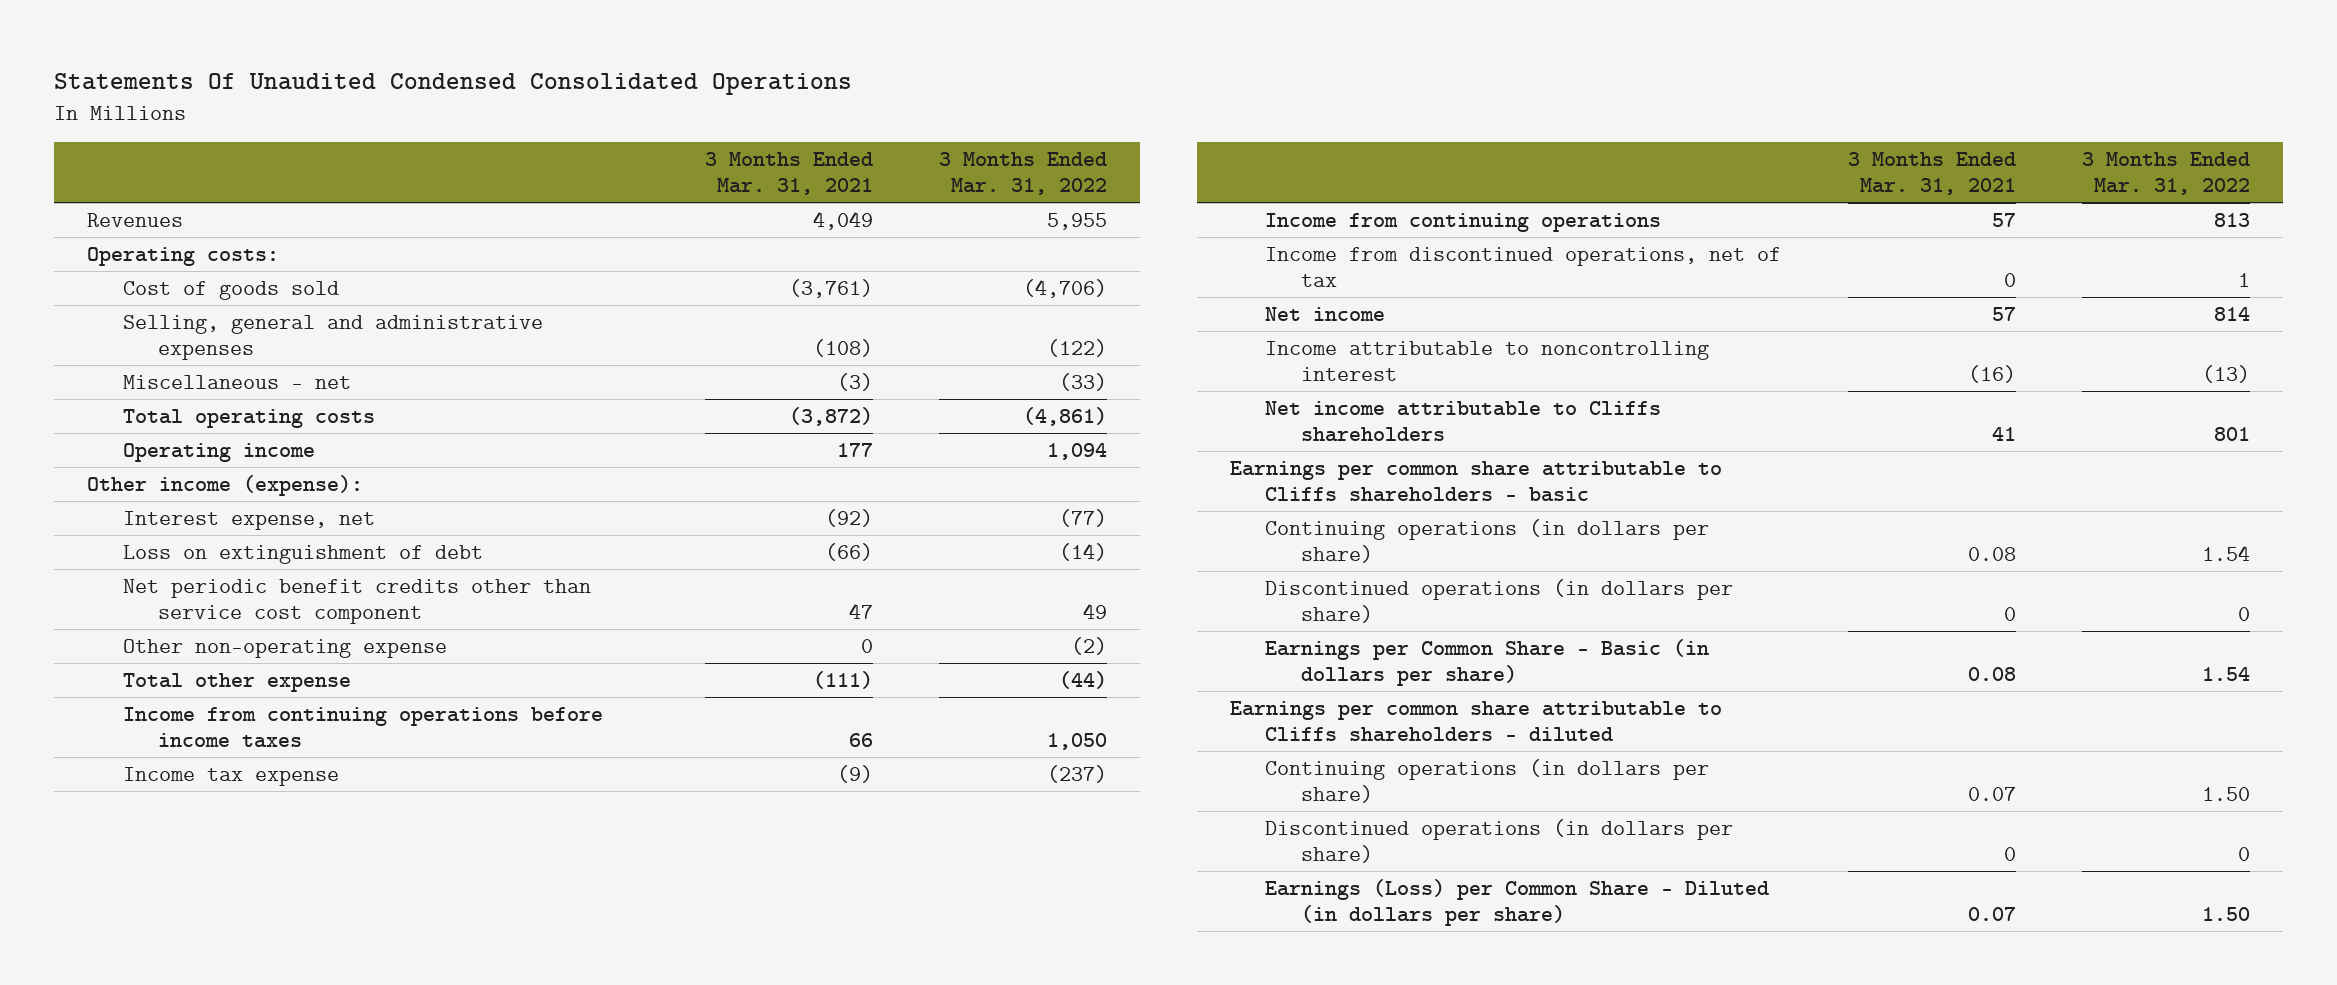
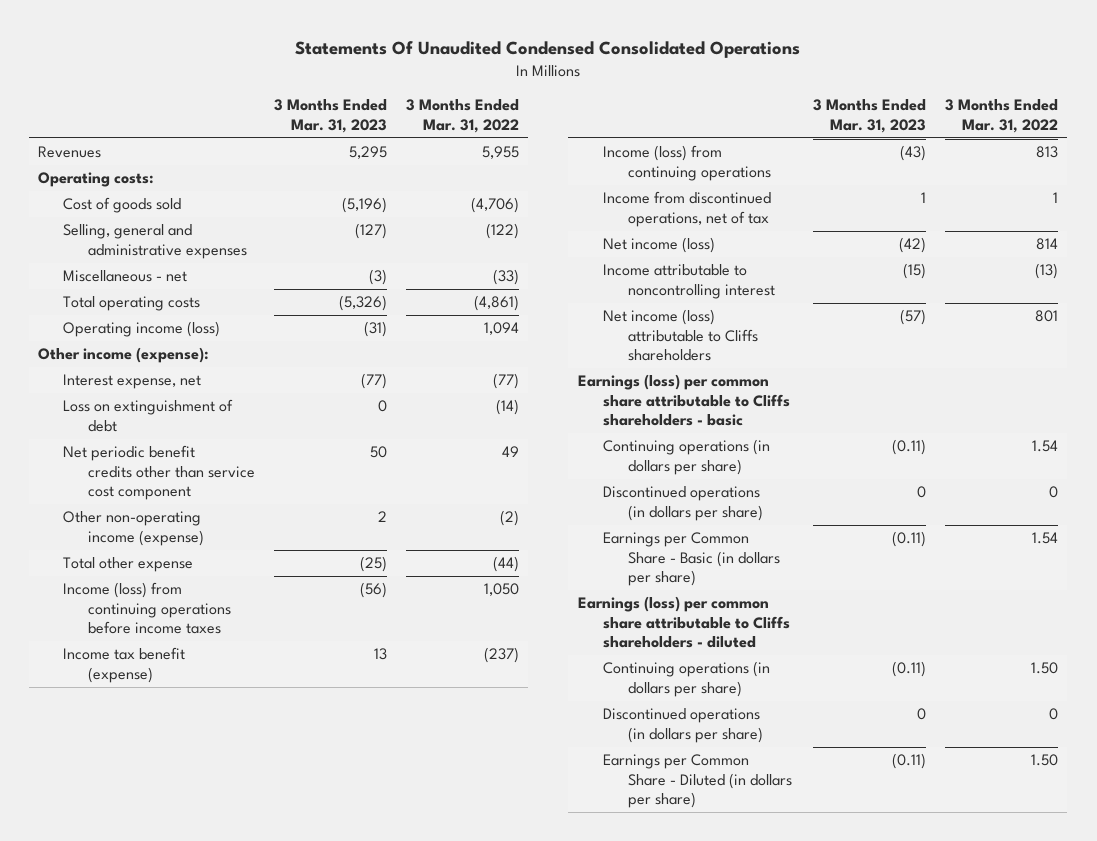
[704,152,873,196] 3 Months Ended Mar. 31, 2021 -> none
none -> [273,99,387,133] 3 Months Ended Mar. 31, 2023
[122,442,315,462] Operating income -> [63,321,221,338] Operating income (loss)
[122,638,447,658] Other non-operating expense -> [63,511,205,546] Other non-operating income (expense)
[122,706,603,748] Income from continuing operations before income taxes -> [63,582,232,635] Income (loss) from continuing operations before income taxes
[122,766,339,786] Income tax expense -> [63,647,186,683] Income tax benefit (expense)
[1265,212,1662,232] Income from continuing operations -> [602,145,771,181] Income (loss) from continuing operations
[1265,306,1386,321] Net income -> [602,237,715,254] Net income (loss)
[1265,400,1662,442] Net income attributable to Cliffs shareholders -> [602,309,758,362] Net income (loss) attributable to Cliffs shareholders
[1230,460,1723,502] Earnings per common share attributable to Cliffs shareholders - basic -> [577,374,790,427] Earnings (loss) per common share attributable to Cliffs shareholders - basic
[1230,700,1723,742] Earnings per common share attributable to Cliffs shareholders - diluted -> [577,596,790,649] Earnings (loss) per common share attributable to Cliffs shareholders - diluted
[1265,878,1770,926] Earnings (Loss) per Common Share - Diluted (in dollars per share) -> [602,754,792,809] Earnings per Common Share - Diluted (in dollars per share)

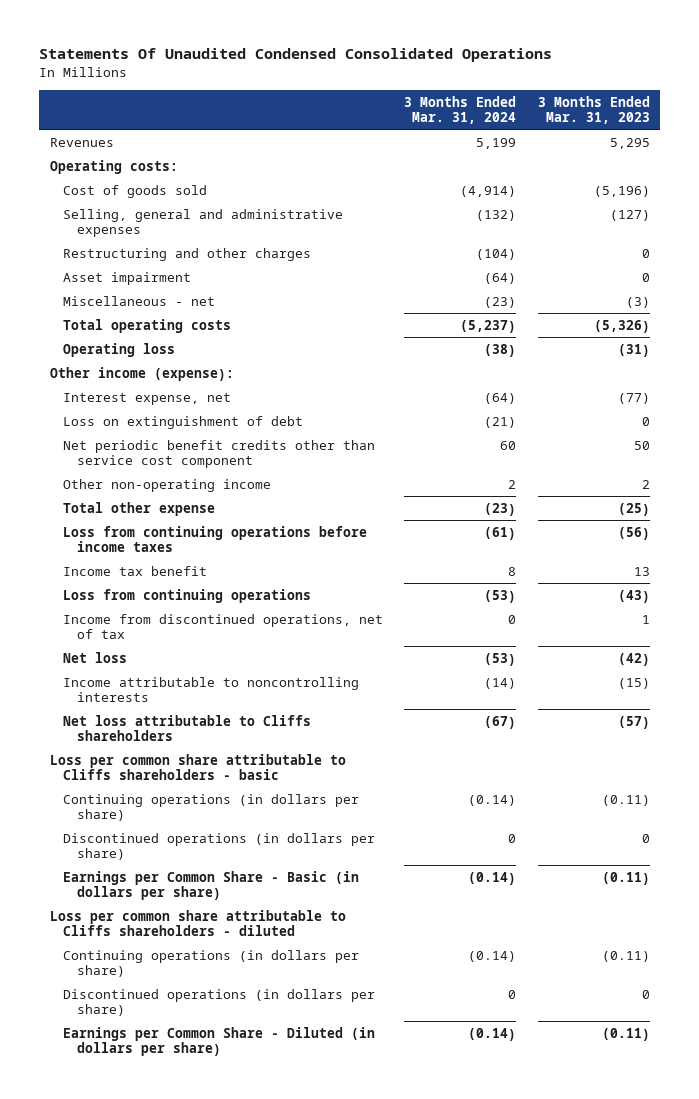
[405,99,519,133] 3 Months Ended Mar. 31, 2022 -> none
none -> [404,95,517,124] 3 Months Ended Mar. 31, 2024
none -> [63,247,312,261] Restructuring and other charges
none -> [63,271,192,285] Asset impairment
[63,321,221,338] Operating income (loss) -> [63,342,176,357] Operating loss
[63,511,205,546] Other non-operating income (expense) -> [63,478,272,492] Other non-operating income
[63,582,232,635] Income (loss) from continuing operations before income taxes -> [63,525,368,552] Loss from continuing operations before income taxes
[63,647,186,683] Income tax benefit (expense) -> [63,565,208,576] Income tax benefit
[602,145,771,181] Income (loss) from continuing operations -> [63,588,312,603] Loss from continuing operations
[602,237,715,254] Net income (loss) -> [63,651,128,663] Net loss
[602,264,775,299] Income attributable to noncontrolling interest -> [63,676,360,702] Income attributable to noncontrolling interests
[602,309,758,362] Net income (loss) attributable to Cliffs shareholders -> [63,714,312,741] Net loss attributable to Cliffs shareholders
[577,374,790,427] Earnings (loss) per common share attributable to Cliffs shareholders - basic -> [49,753,346,780] Loss per common share attributable to Cliffs shareholders - basic
[577,596,790,649] Earnings (loss) per common share attributable to Cliffs shareholders - diluted -> [49,909,346,936] Loss per common share attributable to Cliffs shareholders - diluted

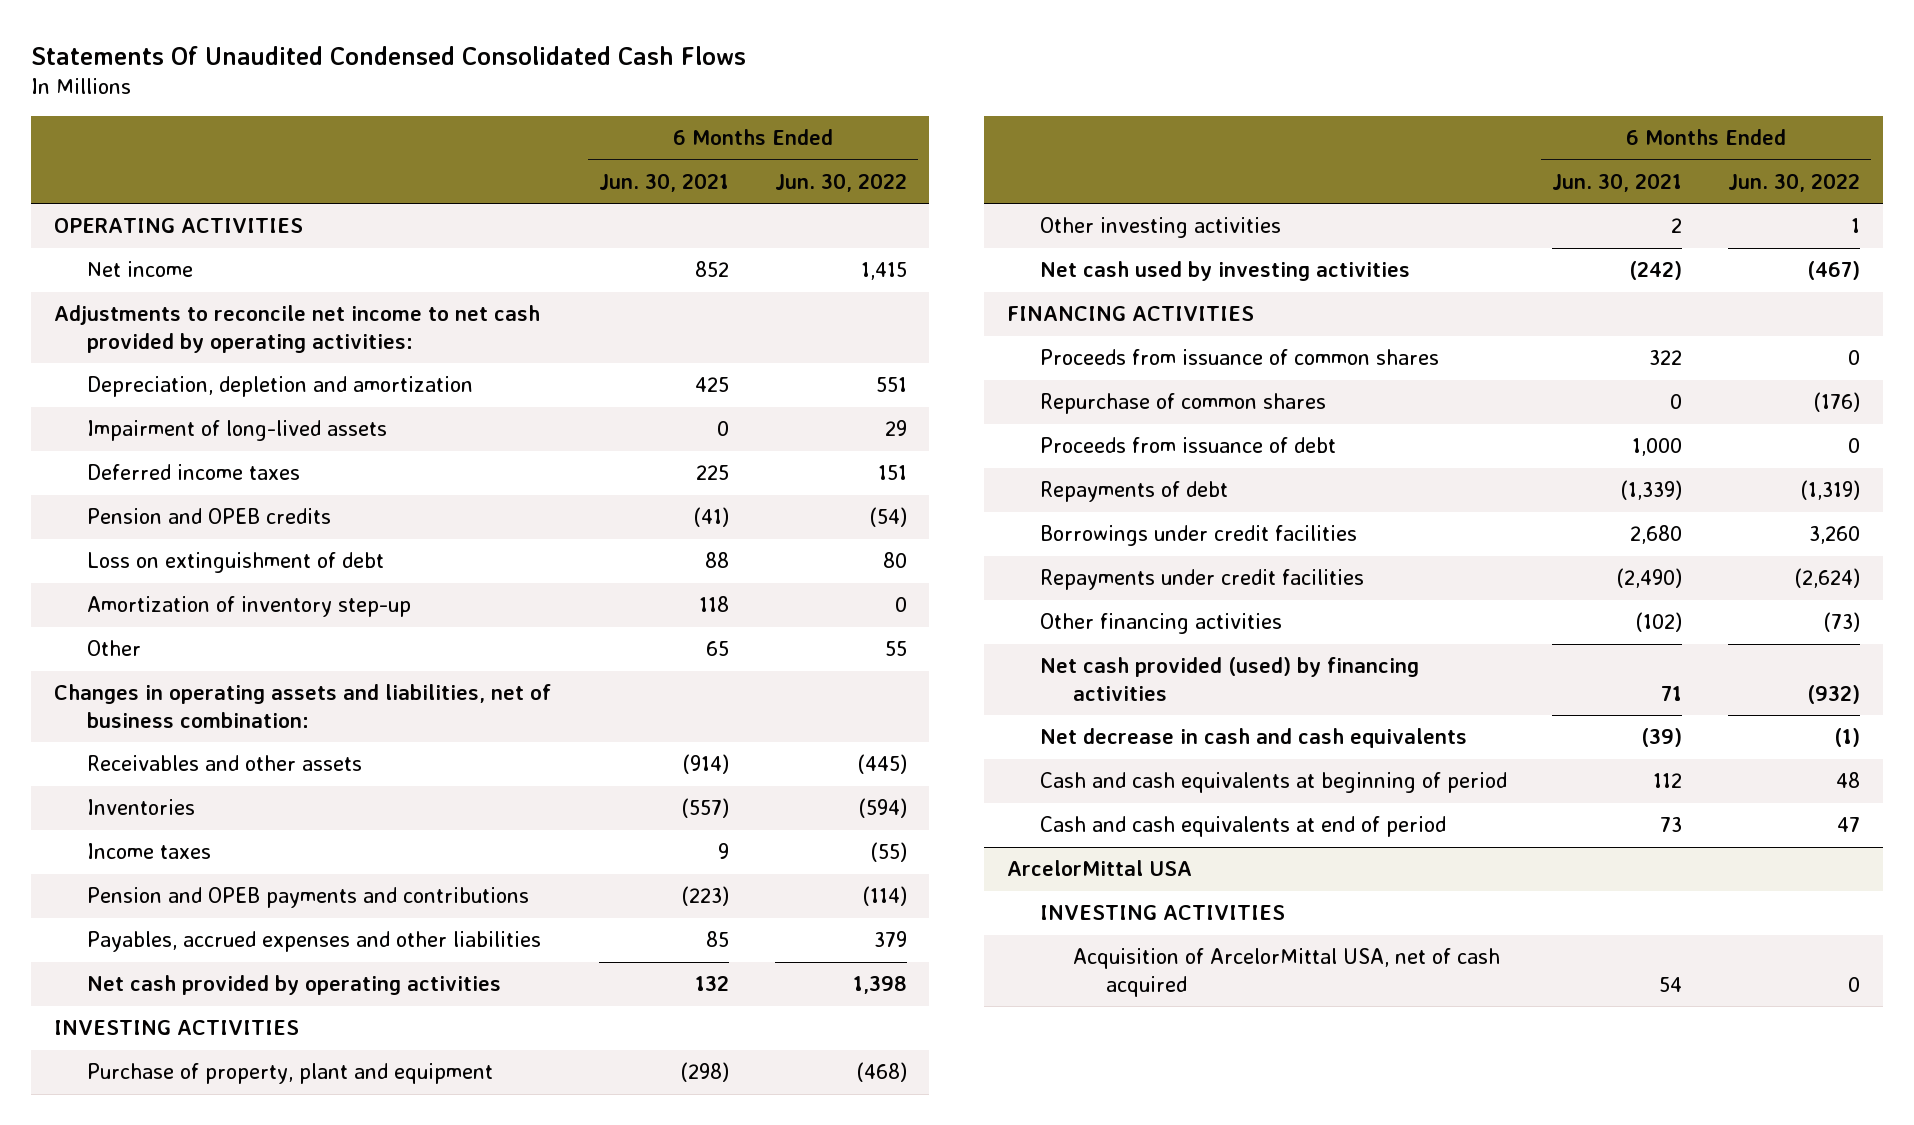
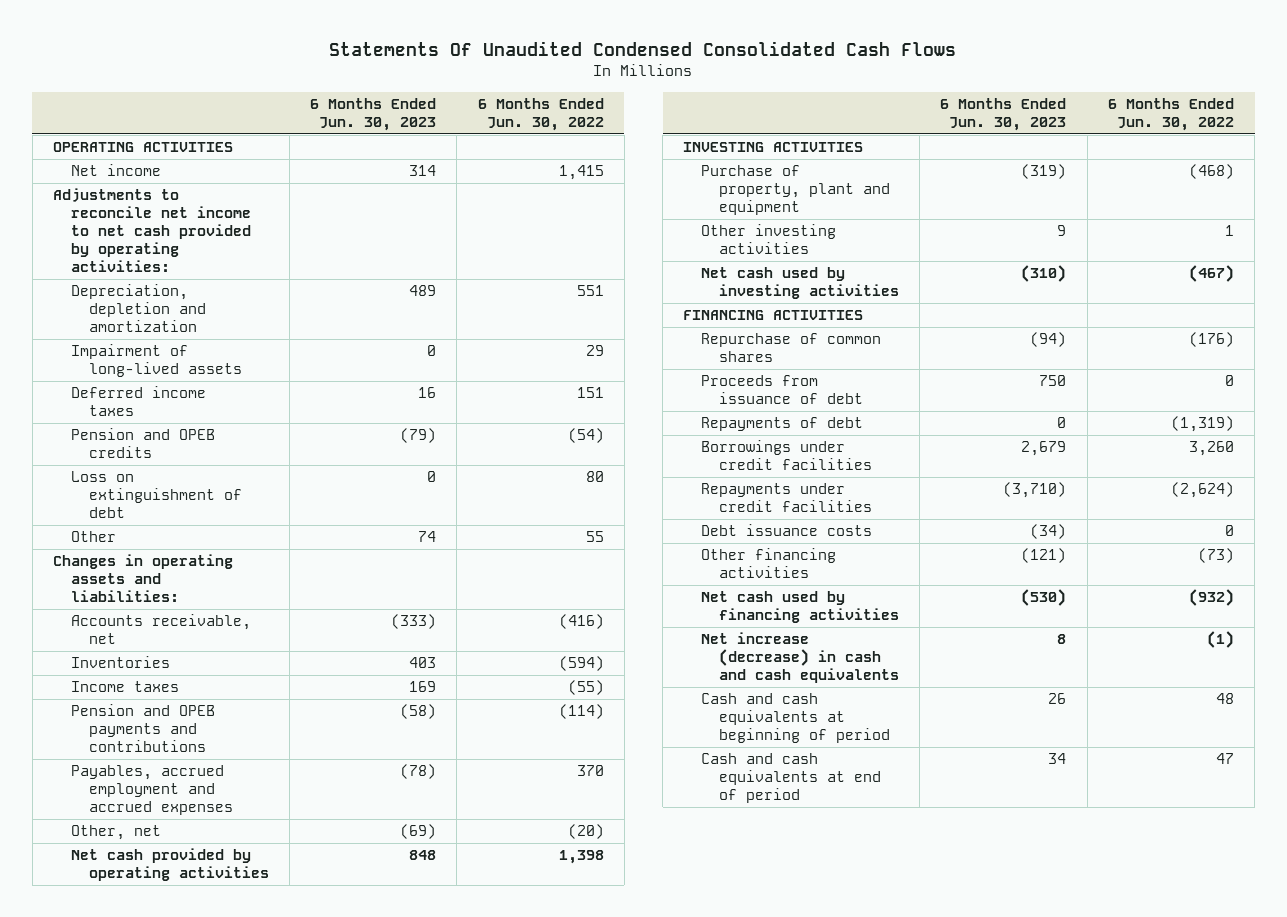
[599,172,730,192] Jun. 30, 2021 -> none
none -> [310,98,437,131] 6 Months Ended Jun. 30, 2023
[86,596,411,618] Amortization of inventory step-up -> none
[86,755,362,772] Receivables and other assets -> none
[53,684,551,729] Changes in operating assets and liabilities, net of business combination: -> [53,554,234,603] Changes in operating assets and liabilities:
none -> [70,614,251,645] Accounts receivable, net
[86,931,541,953] Payables, accrued expenses and other liabilities -> [70,765,233,816] Payables, accrued employment and accrued expenses
[873,931,907,948] 379 -> [576,765,604,777] 370
none -> [70,825,161,841] Other, net
[1039,349,1439,366] Proceeds from issuance of common shares -> none
none -> [701,524,873,537] Debt issuance costs
[1039,657,1419,702] Net cash provided (used) by financing activities -> [701,591,900,624] Net cash used by financing activities
[1039,728,1467,749] Net decrease in cash and cash equivalents -> [701,632,900,684] Net increase (decrease) in cash and cash equivalents
[1006,860,1192,877] ArcelorMittal USA -> none
[1039,905,1285,921] INVESTING ACTIVITIES -> none
[1073,948,1501,998] Acquisition of ArcelorMittal USA, net of cash acquired -> none

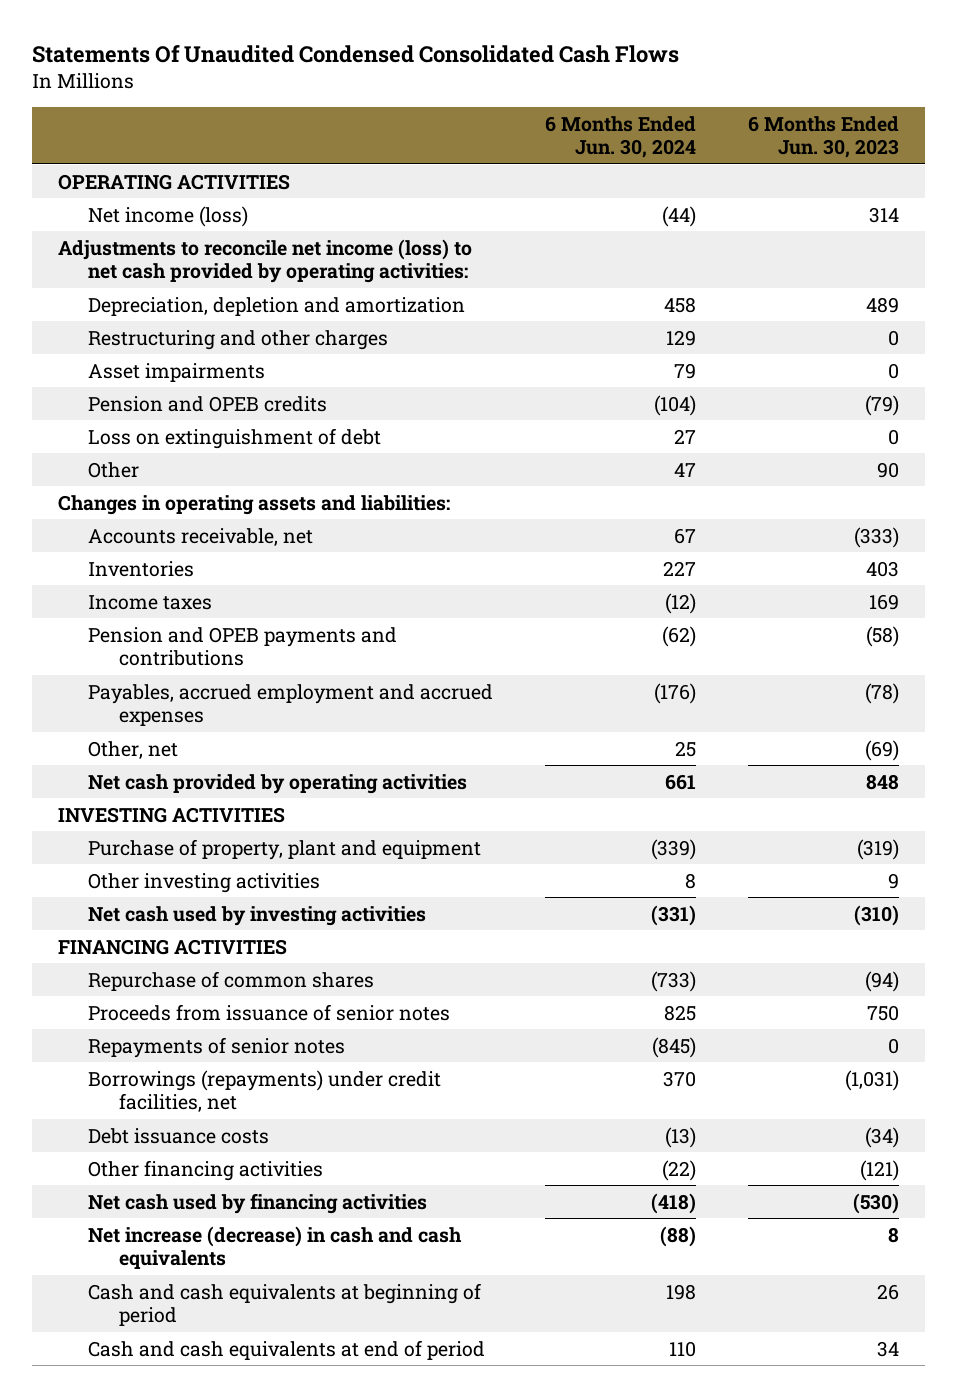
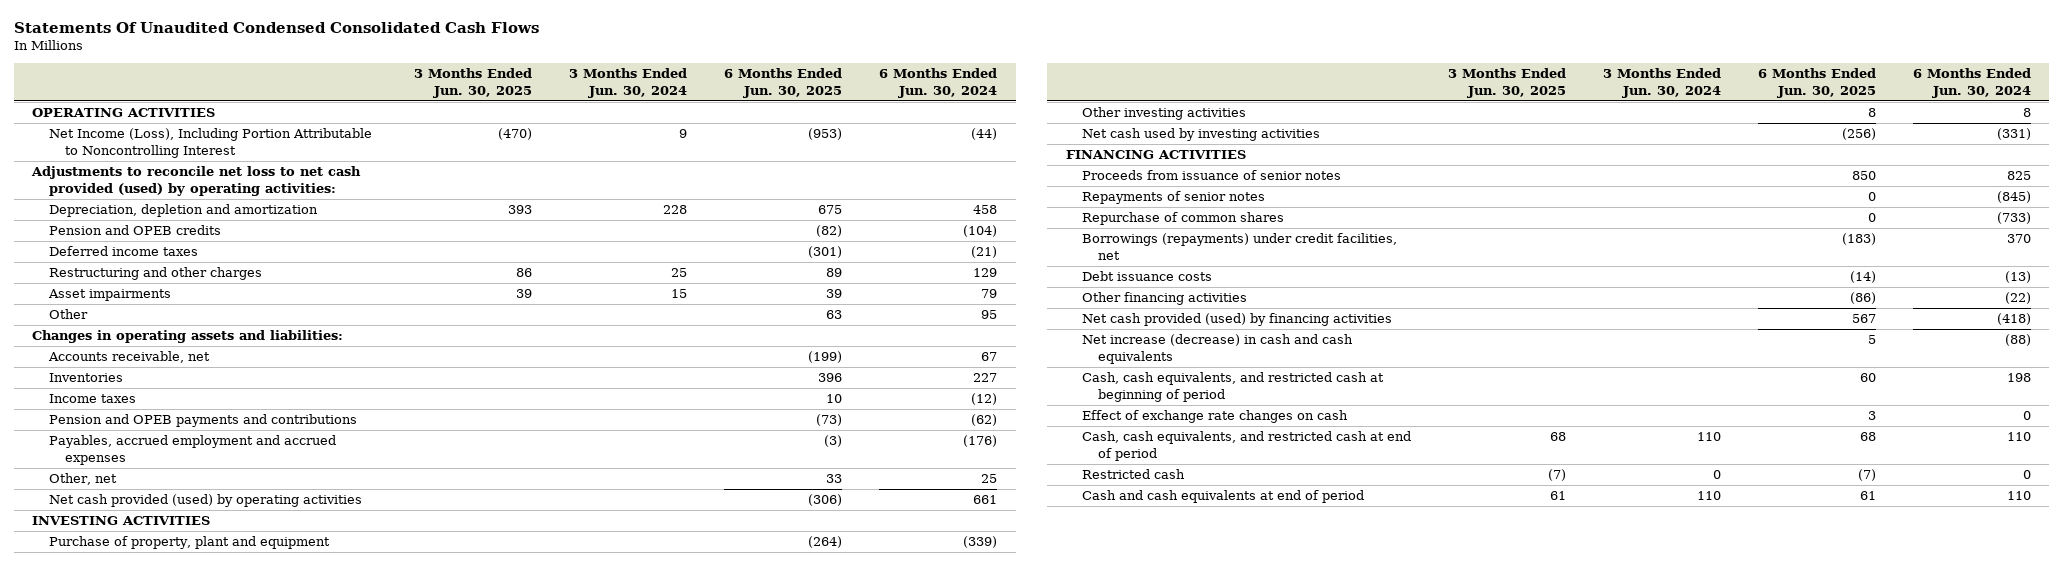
[748,115,900,159] 6 Months Ended Jun. 30, 2023 -> none
none -> [414,68,533,98] 3 Months Ended Jun. 30, 2025
none -> [569,68,688,98] 3 Months Ended Jun. 30, 2024
none -> [724,68,843,98] 6 Months Ended Jun. 30, 2025
[88,205,249,227] Net income (loss) -> [48,128,372,158] Net Income (Loss), Including Portion Attributable to Noncontrolling Interest
[57,238,472,283] Adjustments to reconcile net income (loss) to net cash provided by operating activities: -> [31,166,362,196] Adjustments to reconcile net loss to net cash provided (used) by operating activities:
[88,395,328,412] Pension and OPEB credits -> [48,225,221,236] Pension and OPEB credits
none -> [48,246,198,257] Deferred income taxes
[88,427,382,449] Loss on extinguishment of debt -> none
[674,462,697,477] 47 -> [981,310,998,320] 95
[88,773,468,794] Net cash provided by operating activities -> [48,494,362,508] Net cash provided (used) by operating activities
[88,970,375,991] Repurchase of common shares -> [1081,212,1284,226] Repurchase of common shares
[88,1192,428,1214] Net cash used by financing activities -> [1081,313,1392,327] Net cash provided (used) by financing activities
[88,1282,482,1326] Cash and cash equivalents at beginning of period -> [1081,372,1384,402] Cash, cash equivalents, and restricted cash at beginning of period
none -> [1081,410,1348,424] Effect of exchange rate changes on cash
none -> [1081,431,1411,461] Cash, cash equivalents, and restricted cash at end of period
none -> [1081,469,1185,480] Restricted cash

